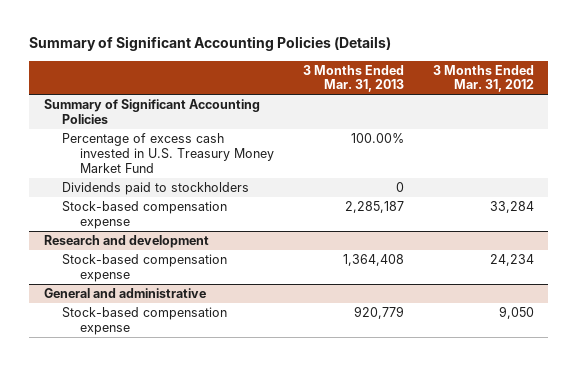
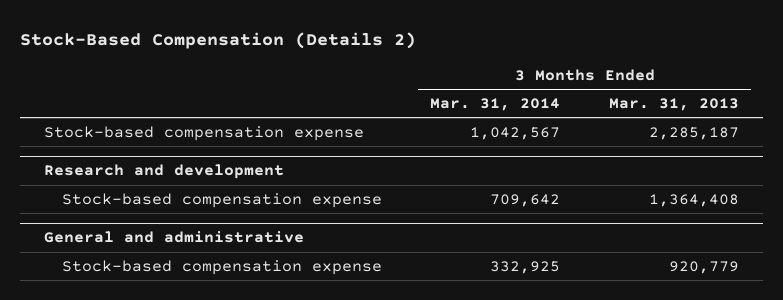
[29,36,392,52] Summary of Significant Accounting Policies (Details) -> [19,31,416,49] Stock-Based Compensation (Details 2)
[432,64,534,93] 3 Months Ended Mar. 31, 2012 -> none
none -> [430,98,561,112] Mar. 31, 2014
[43,98,260,124] Summary of Significant Accounting Policies -> none
[61,132,275,173] Percentage of excess cash invested in U.S. Treasury Money Market Fund -> none
[61,181,249,195] Dividends paid to stockholders -> none

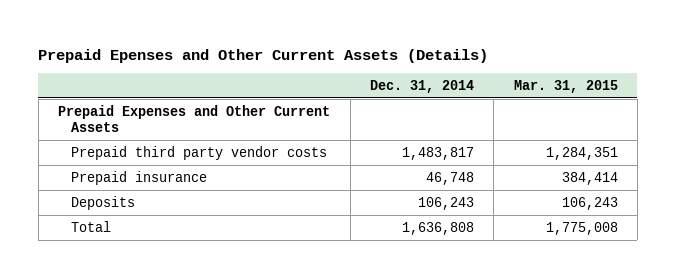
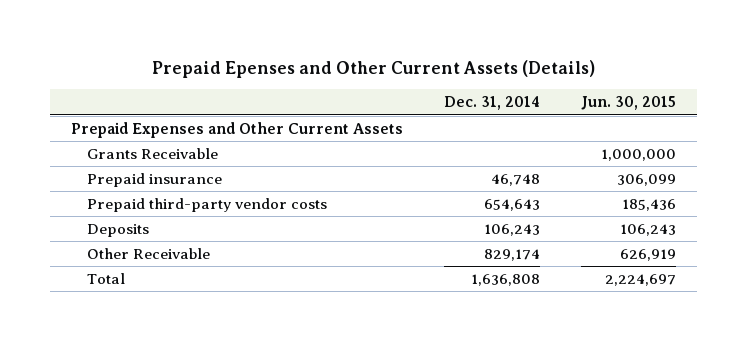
[513,80,618,94] Mar. 31, 2015 -> none
none -> [581,96,677,111] Jun. 30, 2015
[71,145,328,160] Prepaid third party vendor costs -> none
none -> [86,147,218,159] Grants Receivable
none -> [86,197,327,212] Prepaid third-party vendor costs
none -> [86,247,210,259] Other Receivable

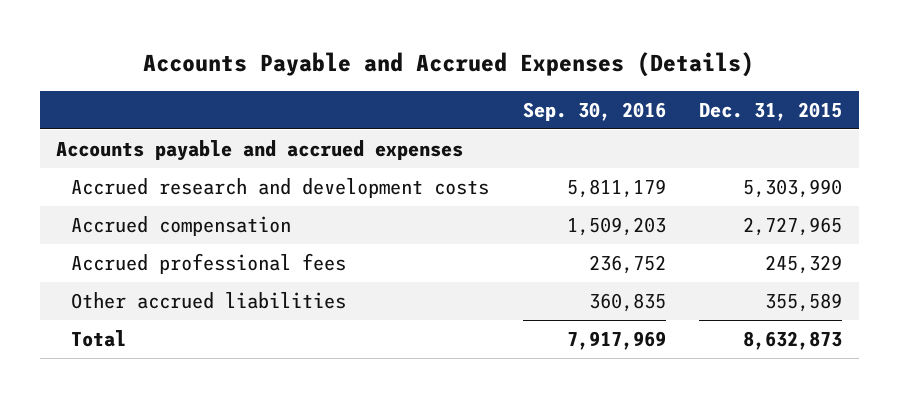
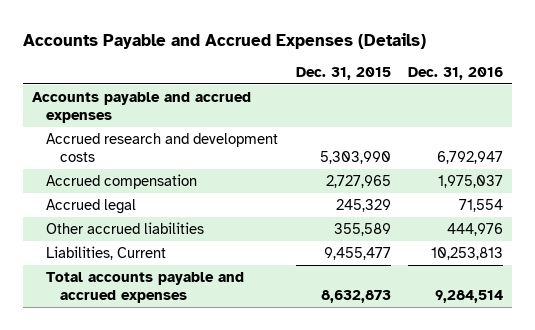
[522,101,666,121] Sep. 30, 2016 -> none
none -> [408,66,504,80] Dec. 31, 2016
[71,252,347,274] Accrued professional fees -> [45,198,136,214] Accrued legal
none -> [45,245,166,260] Liabilities, Current
[71,329,127,347] Total -> [45,271,244,303] Total accounts payable and accrued expenses

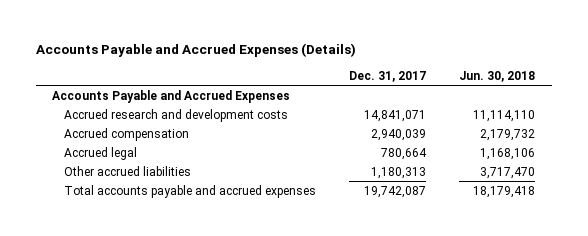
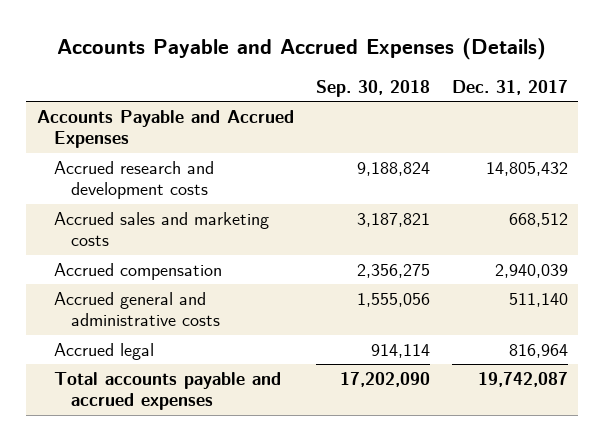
[459,70,536,82] Jun. 30, 2018 -> none
none -> [315,80,430,98] Sep. 30, 2018
[364,109,427,122] 14,841,071 -> [485,161,568,176] 14,805,432
none -> [54,211,270,247] Accrued sales and marketing costs
[63,165,191,176] Other accrued liabilities -> none
none -> [54,291,221,327] Accrued general and administrative costs
[381,147,428,160] 780,664 -> [508,343,568,358] 816,964

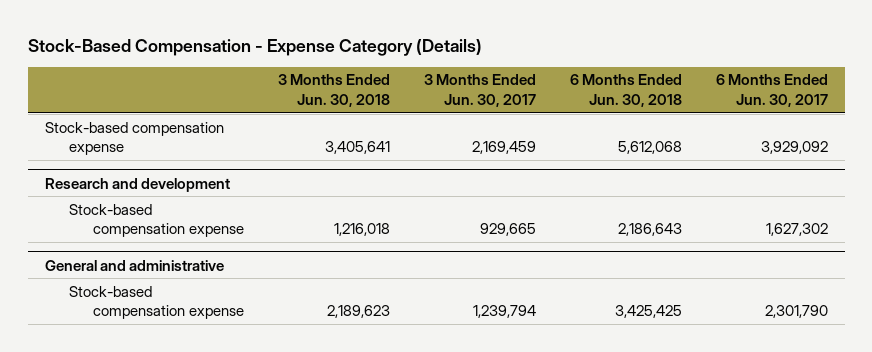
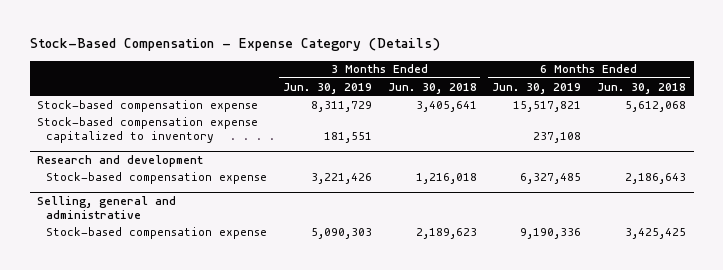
[423,74,536,108] 3 Months Ended Jun. 30, 2017 -> none
[715,74,828,108] 6 Months Ended Jun. 30, 2017 -> none
none -> [282,82,372,94] Jun. 30, 2019
none -> [492,82,582,94] Jun. 30, 2019
none -> [37,116,259,143] Stock-based compensation expense capitalized to inventory
[44,259,224,271] General and administrative -> [37,195,177,219] Selling, general and administrative

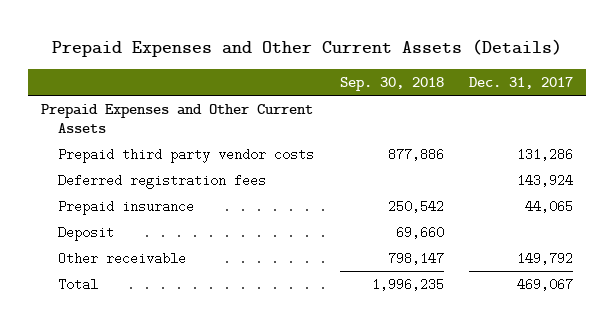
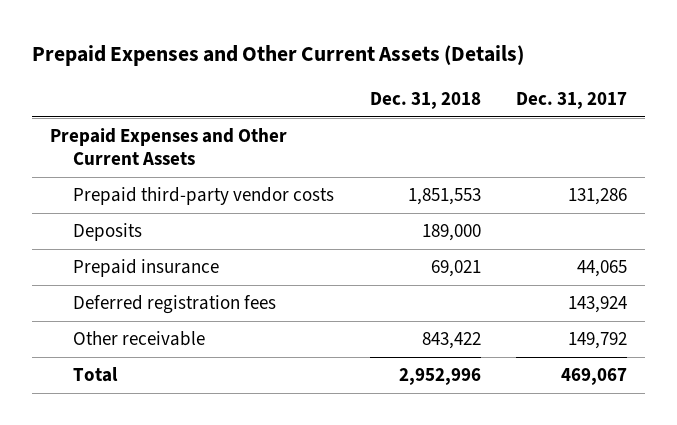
[339,77,444,92] Sep. 30, 2018 -> none
none -> [369,91,481,109] Dec. 31, 2018
[58,147,315,163] Prepaid third party vendor costs -> [73,187,335,206] Prepaid third-party vendor costs
none -> [73,223,143,242] Deposits
[58,225,115,241] Deposit -> none
[58,173,267,189] Deferred registration fees -> [73,295,277,315] Deferred registration fees

